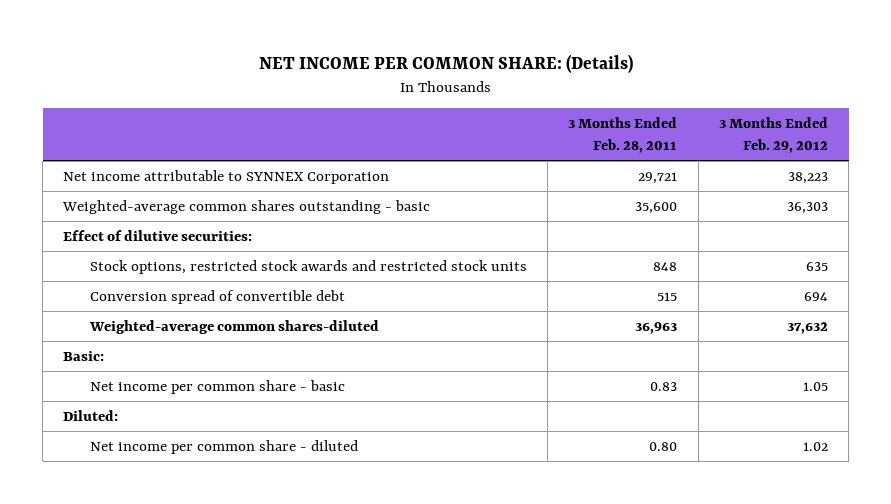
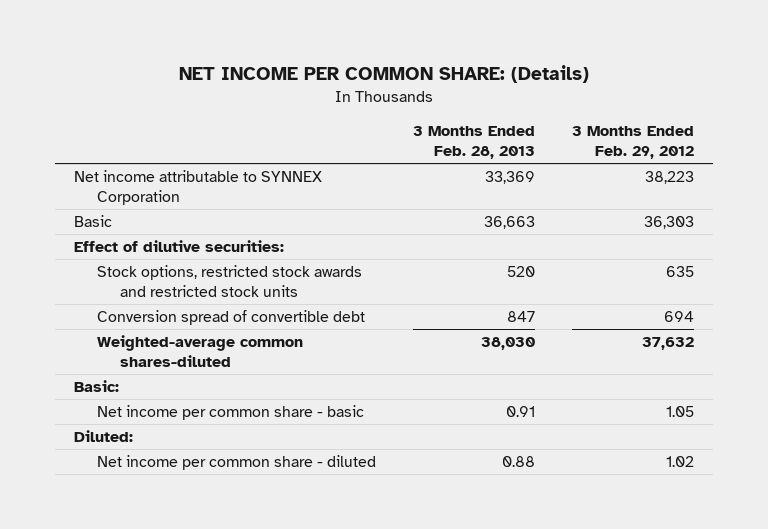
[568,117,678,153] 3 Months Ended Feb. 28, 2011 -> none
none -> [413,126,536,160] 3 Months Ended Feb. 28, 2013
[62,199,431,214] Weighted-average common shares outstanding - basic -> [73,214,112,227] Basic

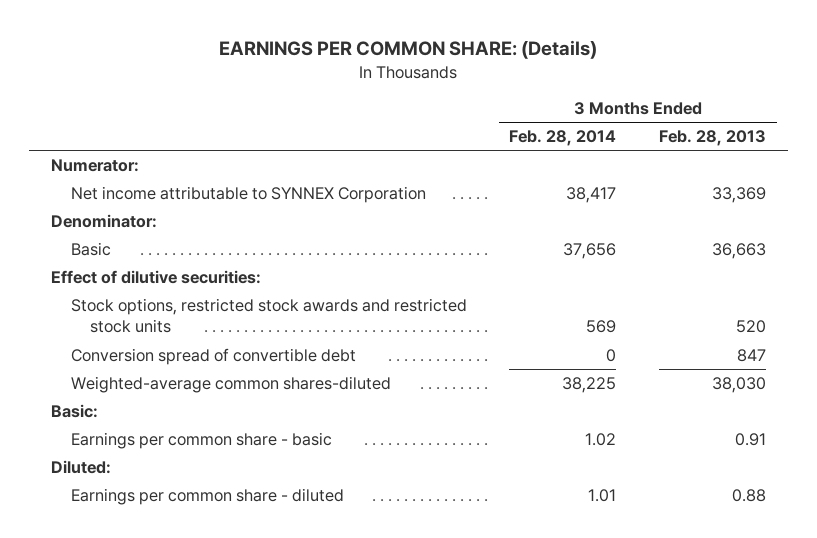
[178,65,589,84] NET INCOME PER COMMON SHARE: (Details) -> [219,40,598,60] EARNINGS PER COMMON SHARE: (Details)
[572,126,695,160] 3 Months Ended Feb. 29, 2012 -> none
none -> [509,130,617,147] Feb. 28, 2014
none -> [50,158,139,172] Numerator:
none -> [50,213,157,228] Denominator:
[96,404,364,420] Net income per common share - basic -> [70,431,332,449] Earnings per common share - basic
[96,454,376,470] Net income per common share - diluted -> [70,487,344,505] Earnings per common share - diluted

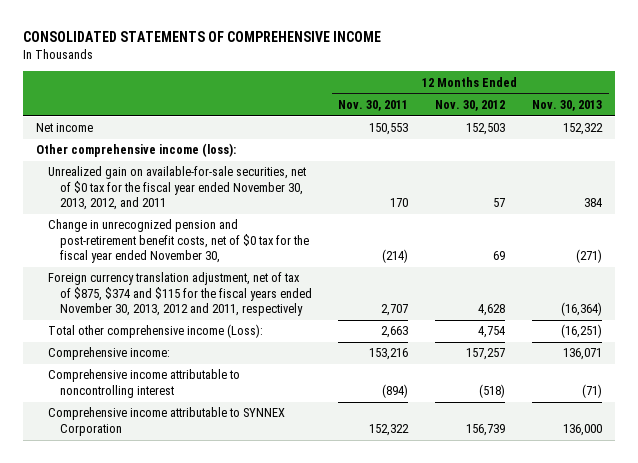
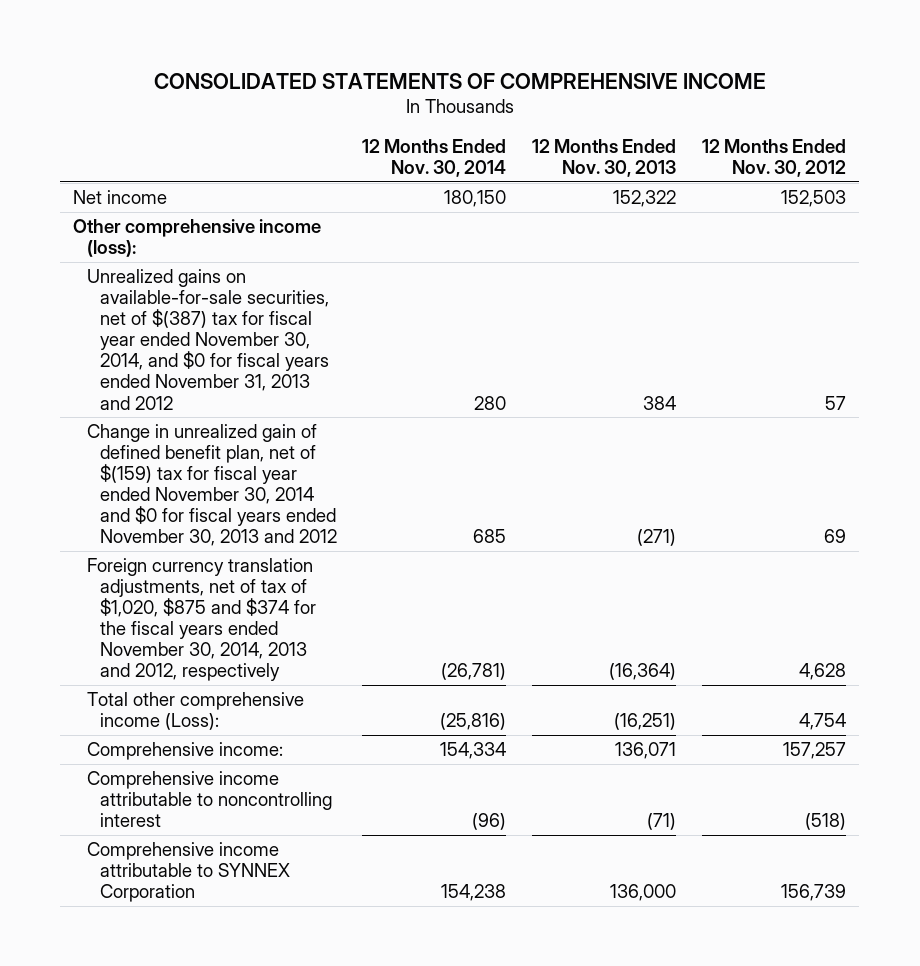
[338,99,409,111] Nov. 30, 2011 -> none
none -> [362,138,507,177] 12 Months Ended Nov. 30, 2014
[48,166,307,211] Unrealized gain on available-for-sale securities, net of $0 tax for the fiscal year ended November 30, 2013, 2012, and 2011 -> [86,269,329,410] Unrealized gains on available-for-sale securities, net of $(387) tax for fiscal year ended November 30, 2014, and $0 for fiscal years ended November 31, 2013 and 2012
[48,219,309,264] Change in unrecognized pension and post-retirement benefit costs, net of $0 tax for the fiscal year ended November 30, -> [86,424,337,547] Change in unrealized gain of defined benefit plan, net of $(159) tax for fiscal year ended November 30, 2014 and $0 for fiscal years ended November 30, 2013 and 2012
[48,272,312,317] Foreign currency translation adjustment, net of tax of $875, $374 and $115 for the fiscal years ended November 30, 2013, 2012 and 2011, respectively -> [86,558,316,682] Foreign currency translation adjustments, net of tax of $1,020, $875 and $374 for the fiscal years ended November 30, 2014, 2013 and 2012, respectively

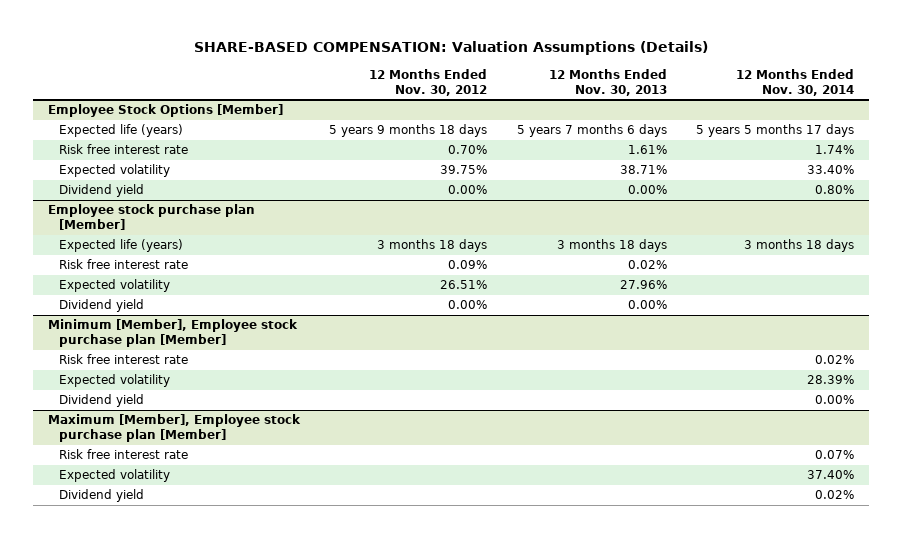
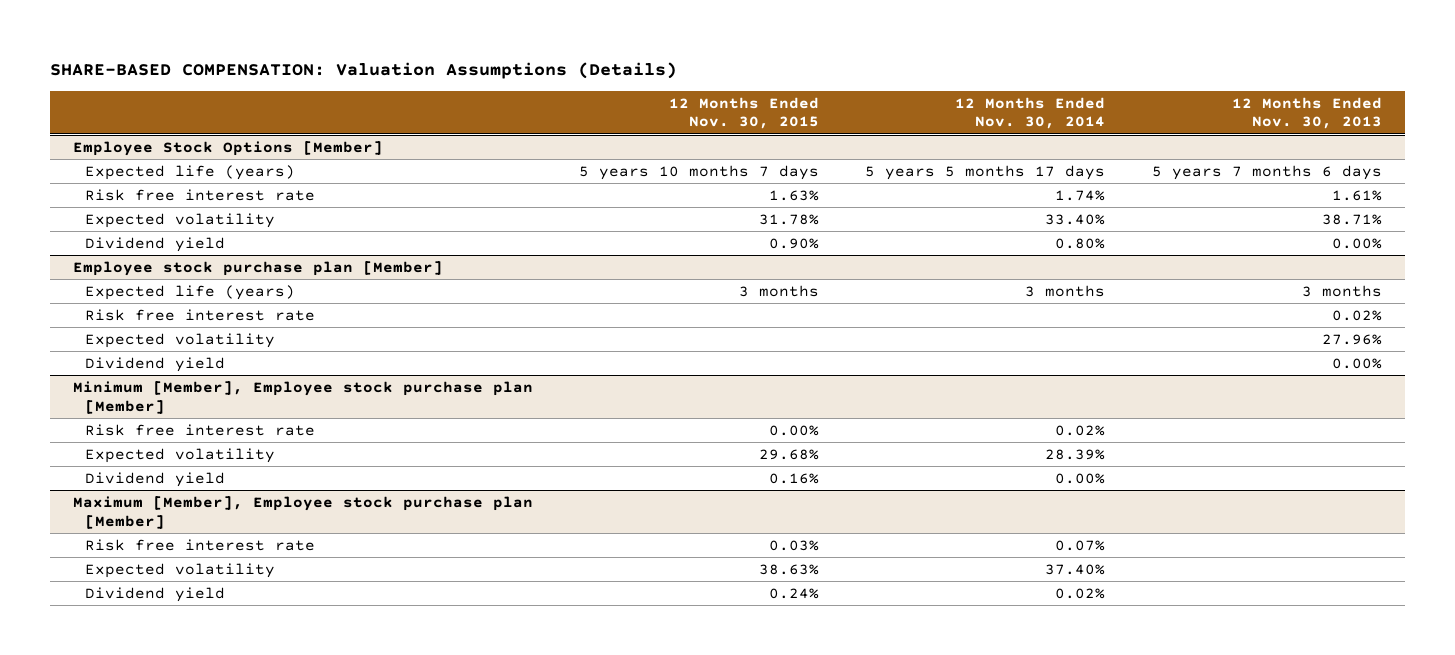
[369,68,488,96] 12 Months Ended Nov. 30, 2012 -> none
none -> [669,96,820,130] 12 Months Ended Nov. 30, 2015
[556,239,667,253] 3 months 18 days -> [1301,284,1382,297] 3 months
[744,239,855,253] 3 months 18 days -> [1025,284,1106,297] 3 months

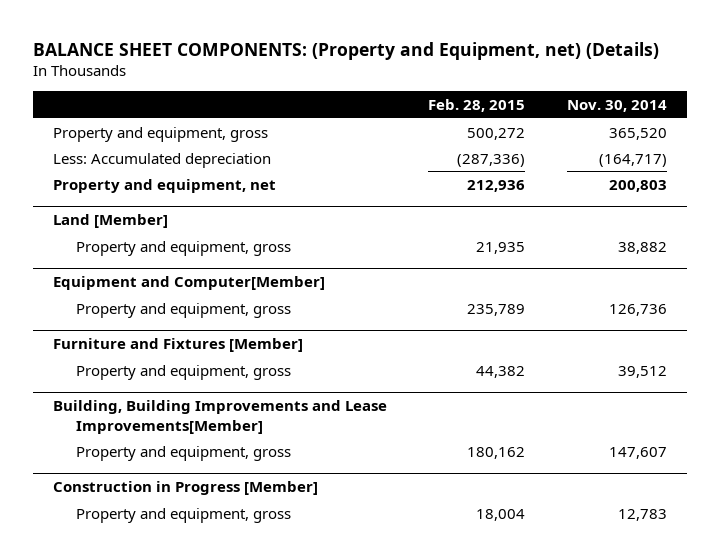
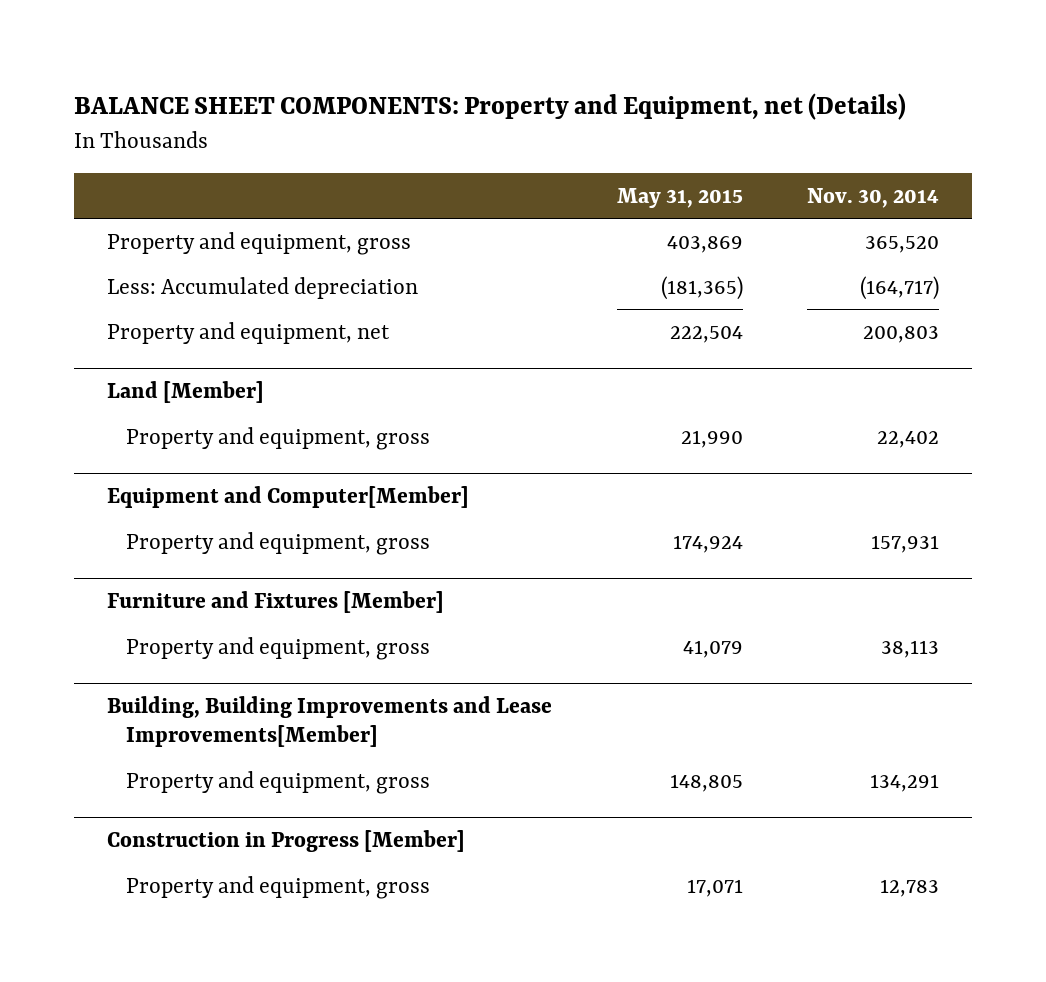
[32,41,659,60] BALANCE SHEET COMPONENTS: (Property and Equipment, net) (Details) -> [74,92,907,120] BALANCE SHEET COMPONENTS: Property and Equipment, net (Details)
[428,99,526,113] Feb. 28, 2015 -> none
none -> [616,187,743,208] May 31, 2015
[617,241,667,254] 38,882 -> [877,430,940,448] 22,402
[608,303,667,316] 126,736 -> [871,534,940,553] 157,931
[617,365,667,378] 39,512 -> [881,639,940,658] 38,113
[608,446,667,459] 147,607 -> [870,773,940,792] 134,291

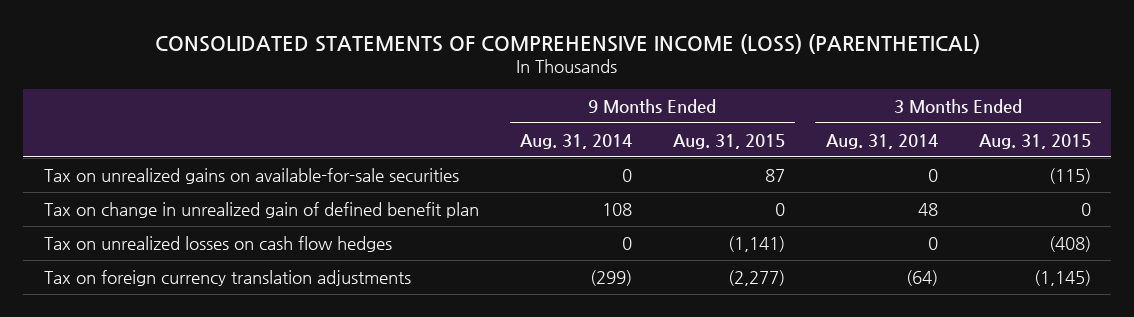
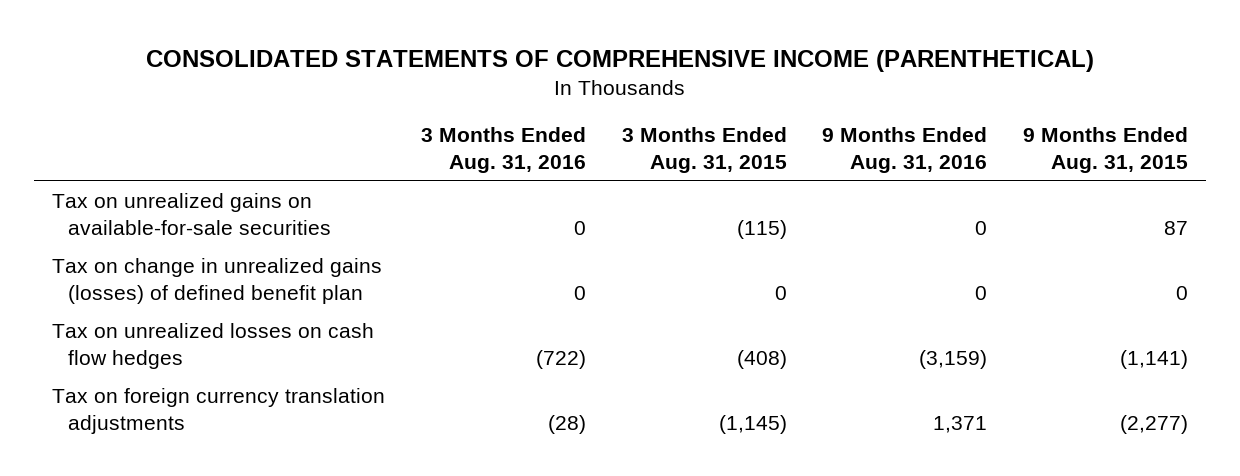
[155,33,981,54] CONSOLIDATED STATEMENTS OF COMPREHENSIVE INCOME (LOSS) (PARENTHETICAL) -> [146,49,1095,72] CONSOLIDATED STATEMENTS OF COMPREHENSIVE INCOME (PARENTHETICAL)
[519,133,632,149] Aug. 31, 2014 -> none
[825,133,938,149] Aug. 31, 2014 -> none
none -> [420,126,586,173] 3 Months Ended Aug. 31, 2016
none -> [822,126,988,173] 9 Months Ended Aug. 31, 2016
[43,201,479,218] Tax on change in unrealized gain of defined benefit plan -> [52,258,383,305] Tax on change in unrealized gains (losses) of defined benefit plan

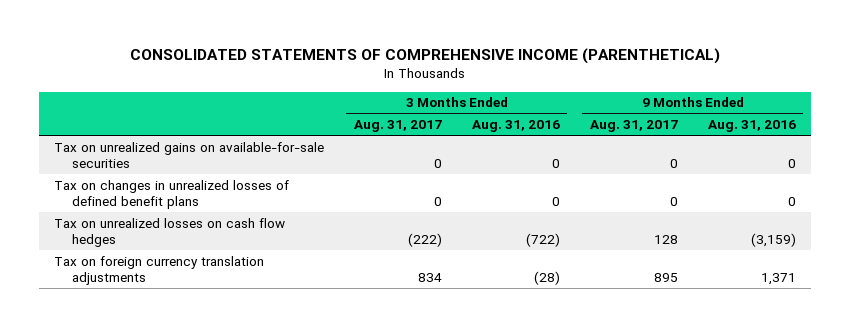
[621,126,787,173] 3 Months Ended Aug. 31, 2015 -> none
[1022,126,1188,173] 9 Months Ended Aug. 31, 2015 -> none
none -> [353,120,442,133] Aug. 31, 2017
none -> [589,120,678,133] Aug. 31, 2017
[52,258,383,305] Tax on change in unrealized gains (losses) of defined benefit plan -> [53,179,289,210] Tax on changes in unrealized losses of defined benefit plans

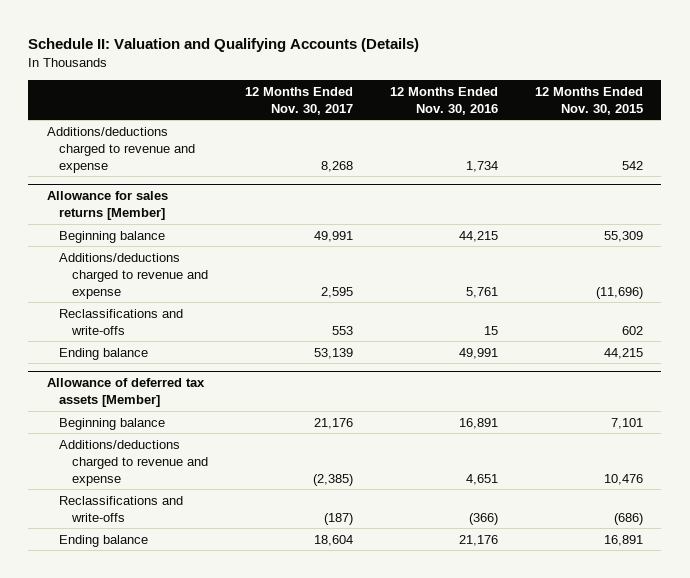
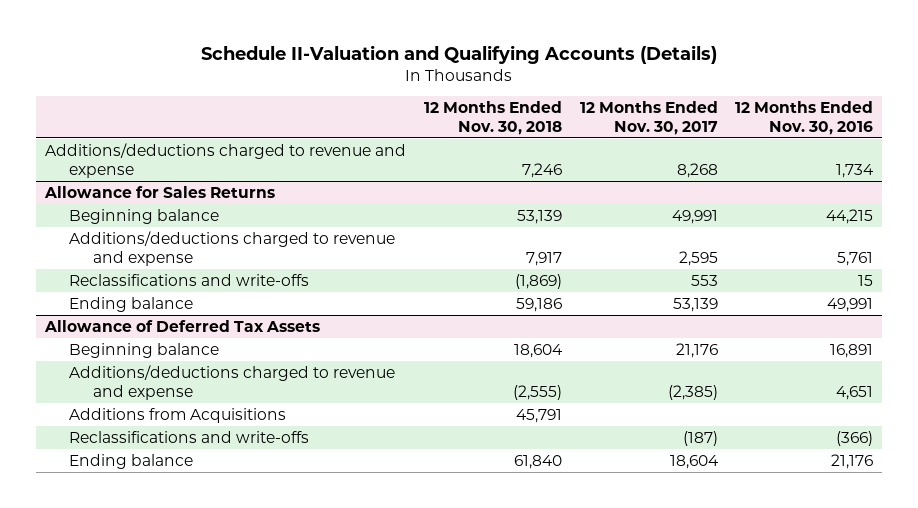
[28,37,420,52] Schedule II: Valuation and Qualifying Accounts (Details) -> [201,44,718,64] Schedule II-Valuation and Qualifying Accounts (Details)
[534,86,643,115] 12 Months Ended Nov. 30, 2015 -> none
none -> [423,101,562,135] 12 Months Ended Nov. 30, 2018
[46,191,168,221] Allowance for sales returns [Member] -> [43,185,275,198] Allowance for Sales Returns
[46,378,205,408] Allowance of deferred tax assets [Member] -> [43,319,320,332] Allowance of Deferred Tax Assets
none -> [68,407,286,423] Additions from Acquisitions

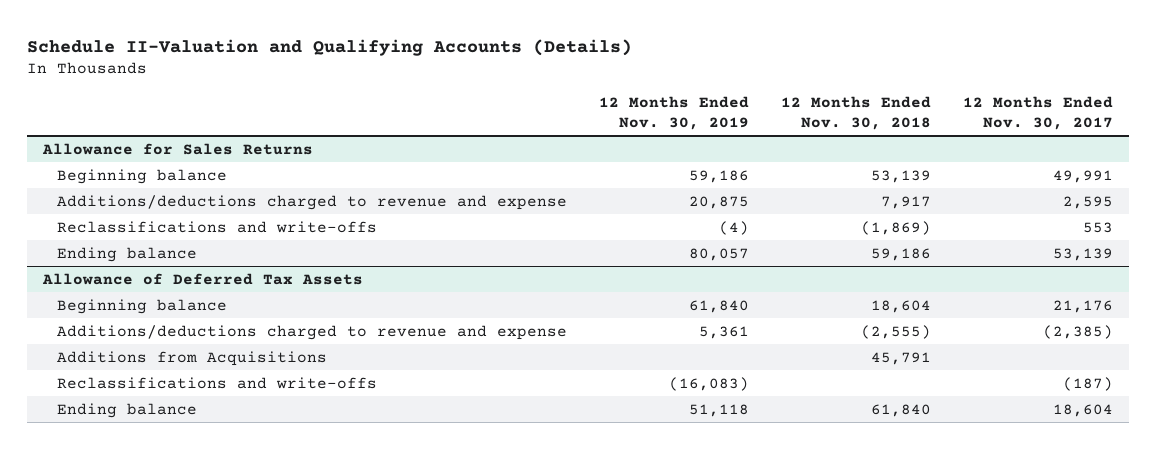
[735,101,874,135] 12 Months Ended Nov. 30, 2016 -> none
none -> [598,96,749,130] 12 Months Ended Nov. 30, 2019
[44,142,406,178] Additions/deductions charged to revenue and expense -> none

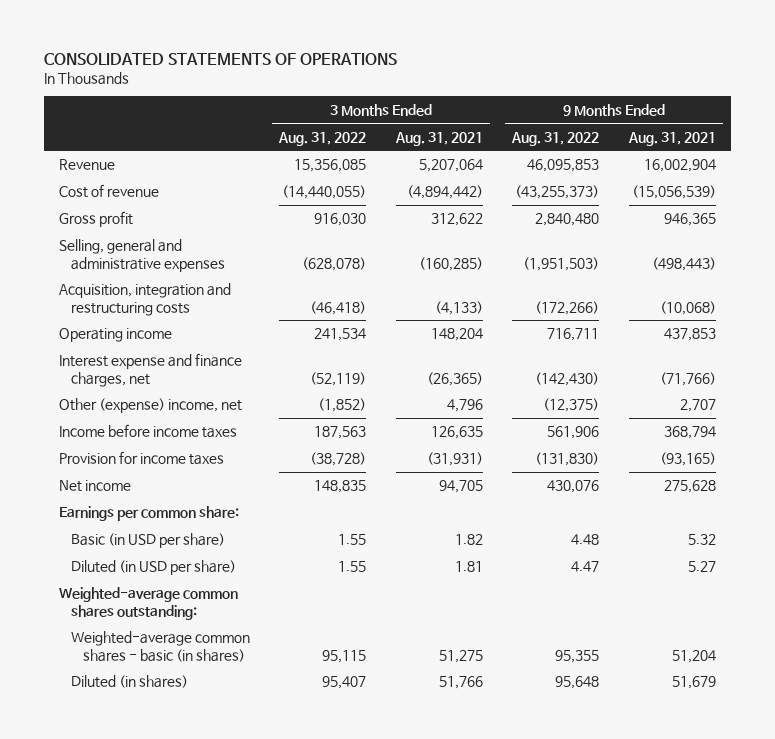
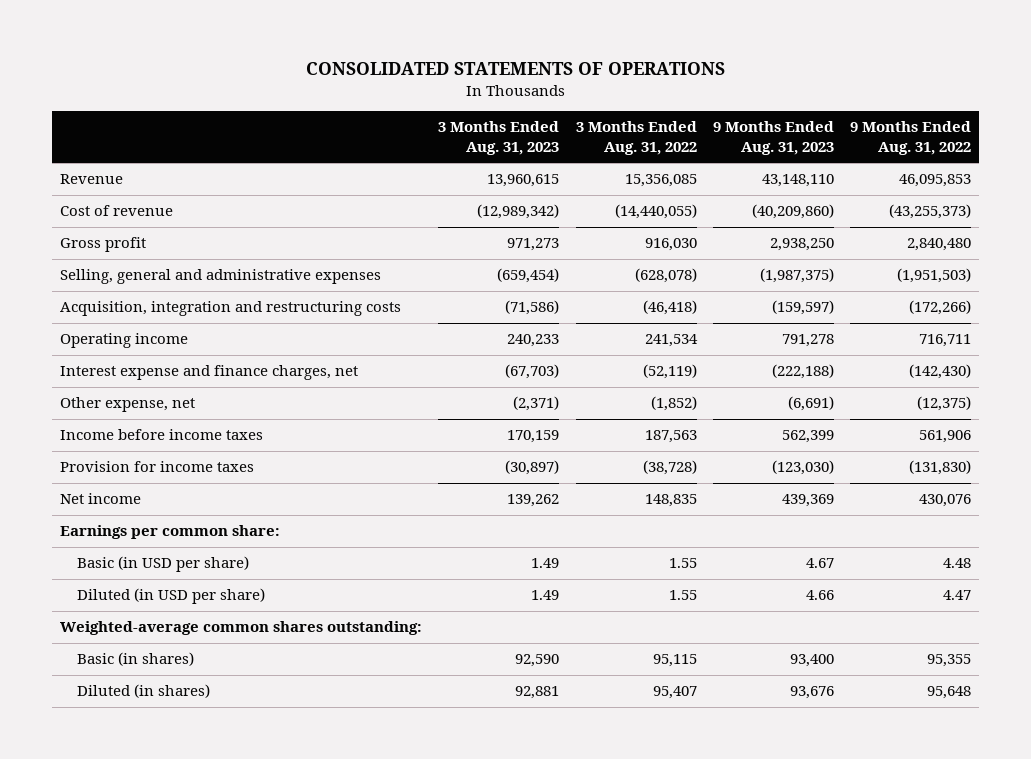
[394,131,483,146] Aug. 31, 2021 -> none
[628,131,717,146] Aug. 31, 2021 -> none
none -> [438,121,560,156] 3 Months Ended Aug. 31, 2023
none -> [712,121,834,156] 9 Months Ended Aug. 31, 2023
[58,398,242,414] Other (expense) income, net -> [59,397,195,413] Other expense, net
[70,631,250,662] Weighted-average common shares - basic (in shares) -> [76,652,194,667] Basic (in shares)

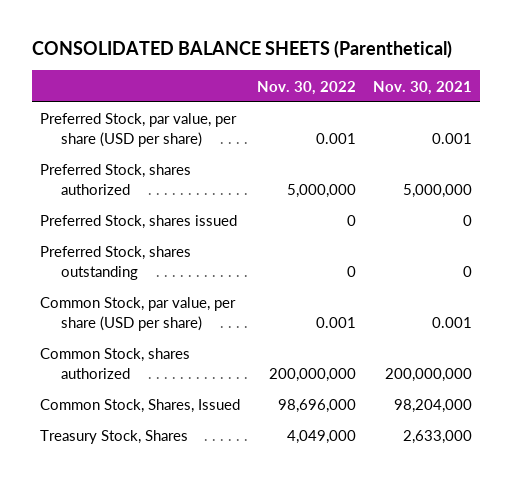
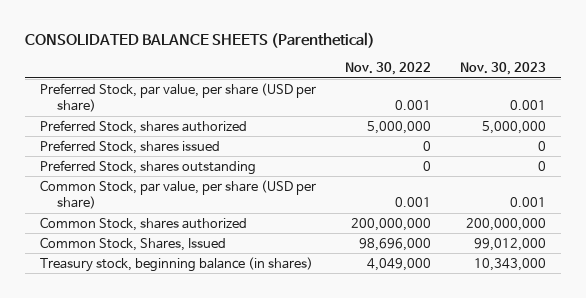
[372,80,472,95] Nov. 30, 2021 -> none
none -> [460,62,547,76] Nov. 30, 2023
[40,430,189,445] Treasury Stock, Shares -> [39,256,313,272] Treasury stock, beginning balance (in shares)

